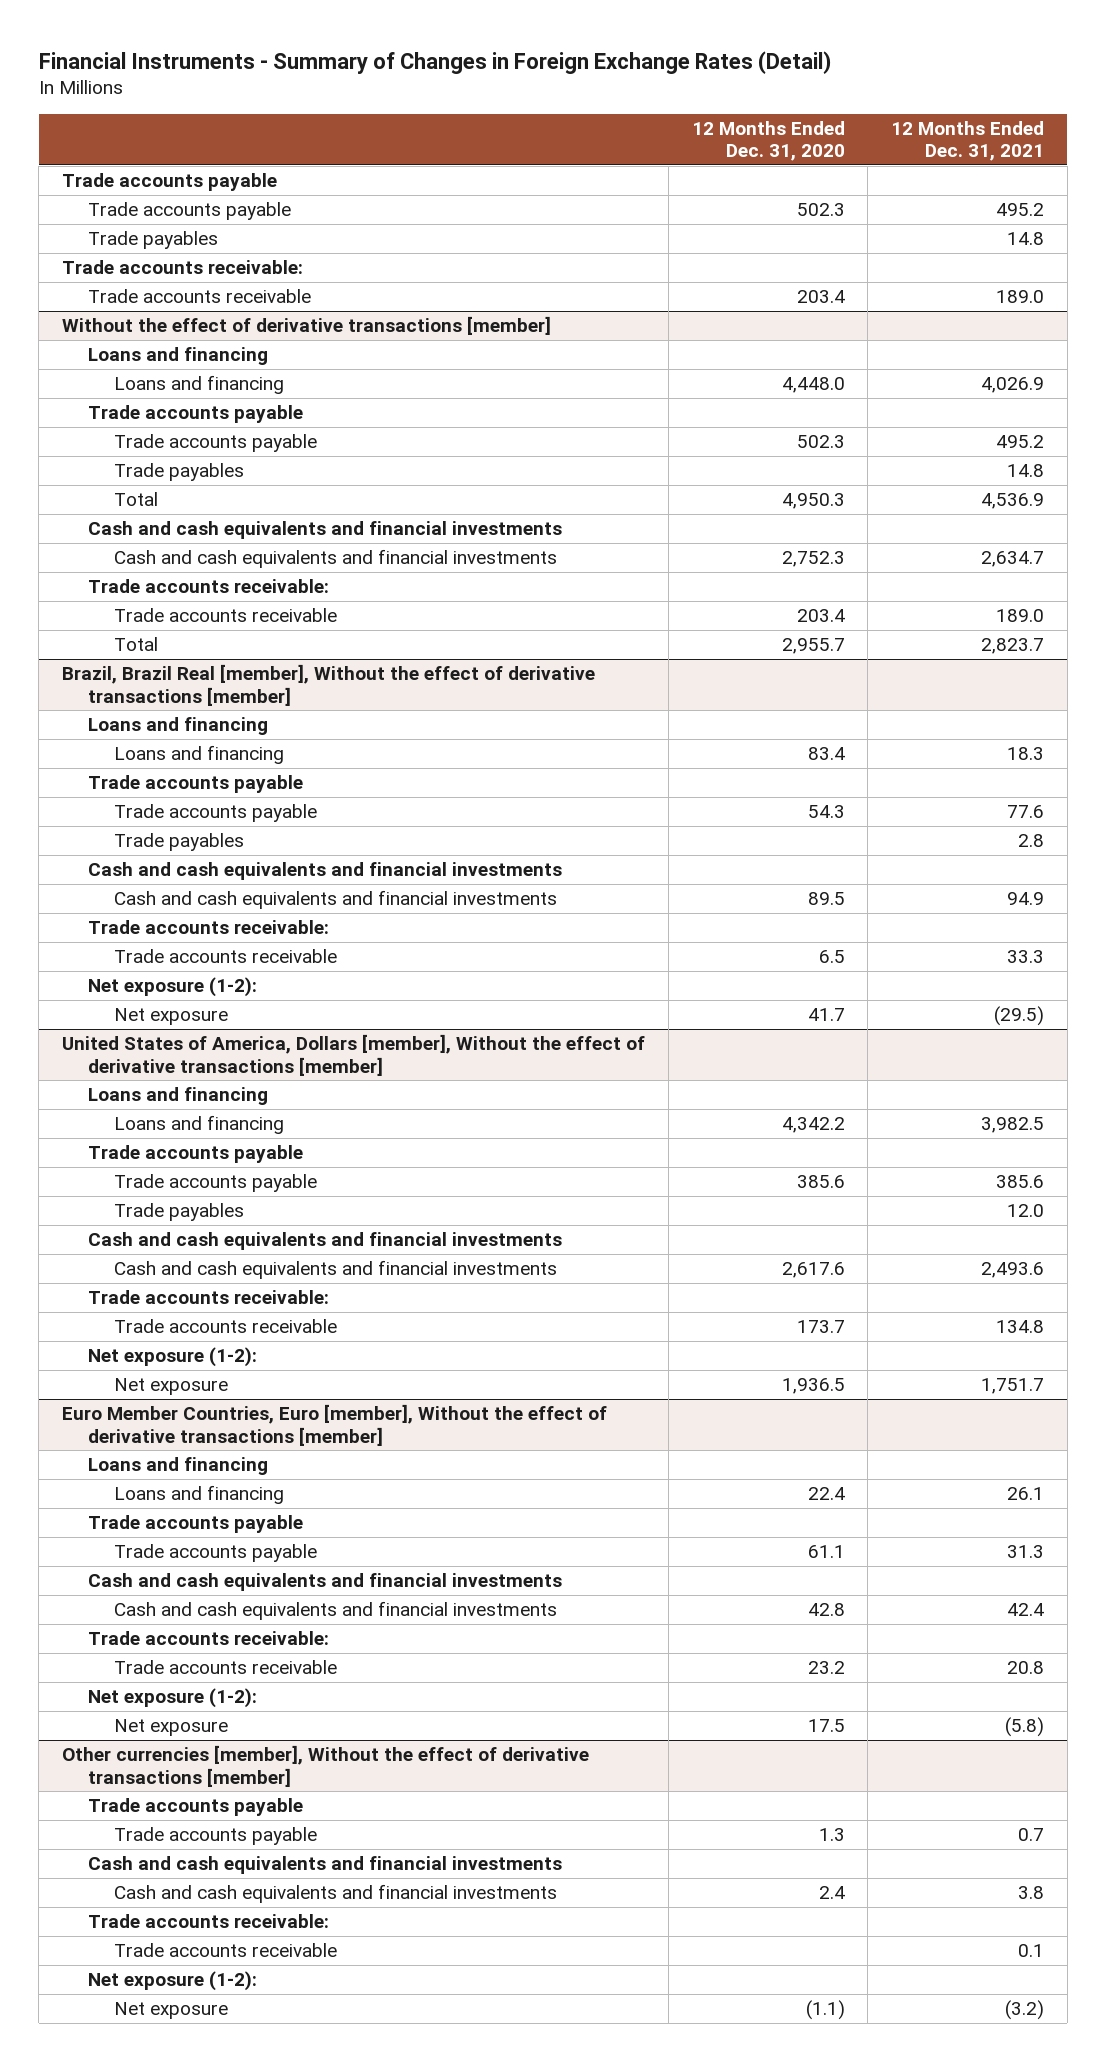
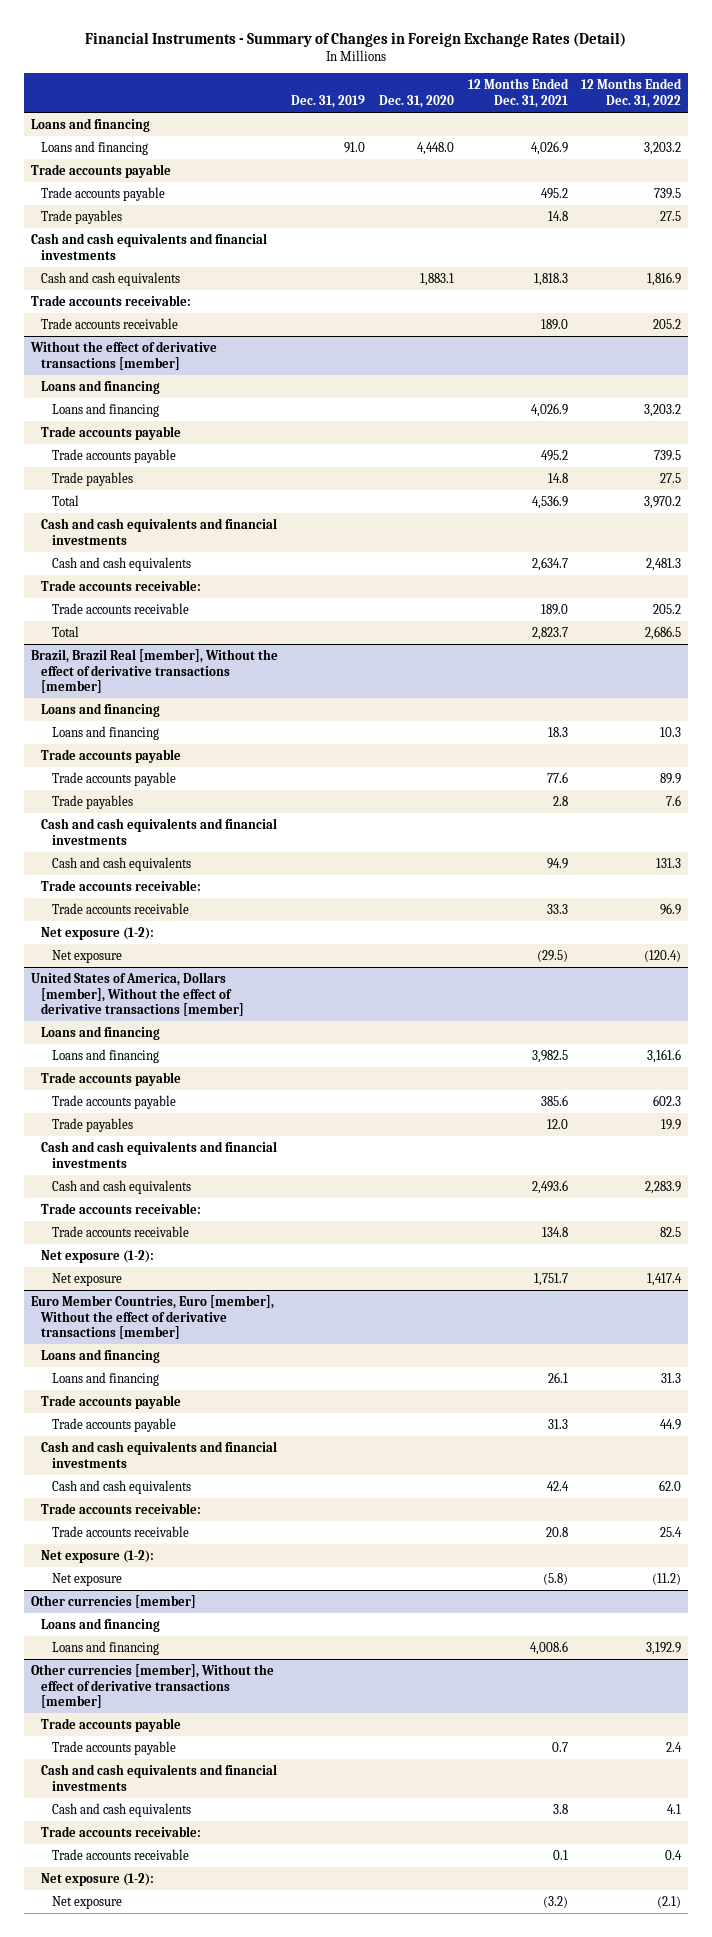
[691,120,845,162] 12 Months Ended Dec. 31, 2020 -> none
none -> [291,95,366,109] Dec. 31, 2019
none -> [379,95,455,109] Dec. 31, 2020
none -> [581,78,683,109] 12 Months Ended Dec. 31, 2022
none -> [30,117,150,132] Loans and financing
none -> [41,140,149,155] Loans and financing
none -> [30,232,267,260] Cash and cash equivalents and financial investments
none -> [41,271,181,286] Cash and cash equivalents
[113,549,557,569] Cash and cash equivalents and financial investments -> [51,556,191,571] Cash and cash equivalents
[113,890,557,910] Cash and cash equivalents and financial investments -> [51,856,191,871] Cash and cash equivalents
[113,1260,557,1280] Cash and cash equivalents and financial investments -> [51,1179,191,1194] Cash and cash equivalents
[113,1601,557,1621] Cash and cash equivalents and financial investments -> [51,1479,191,1494] Cash and cash equivalents
none -> [30,1594,196,1608] Other currencies [member]
none -> [41,1617,161,1632] Loans and financing
none -> [51,1640,159,1655] Loans and financing
[113,1884,557,1904] Cash and cash equivalents and financial investments -> [51,1802,191,1817] Cash and cash equivalents

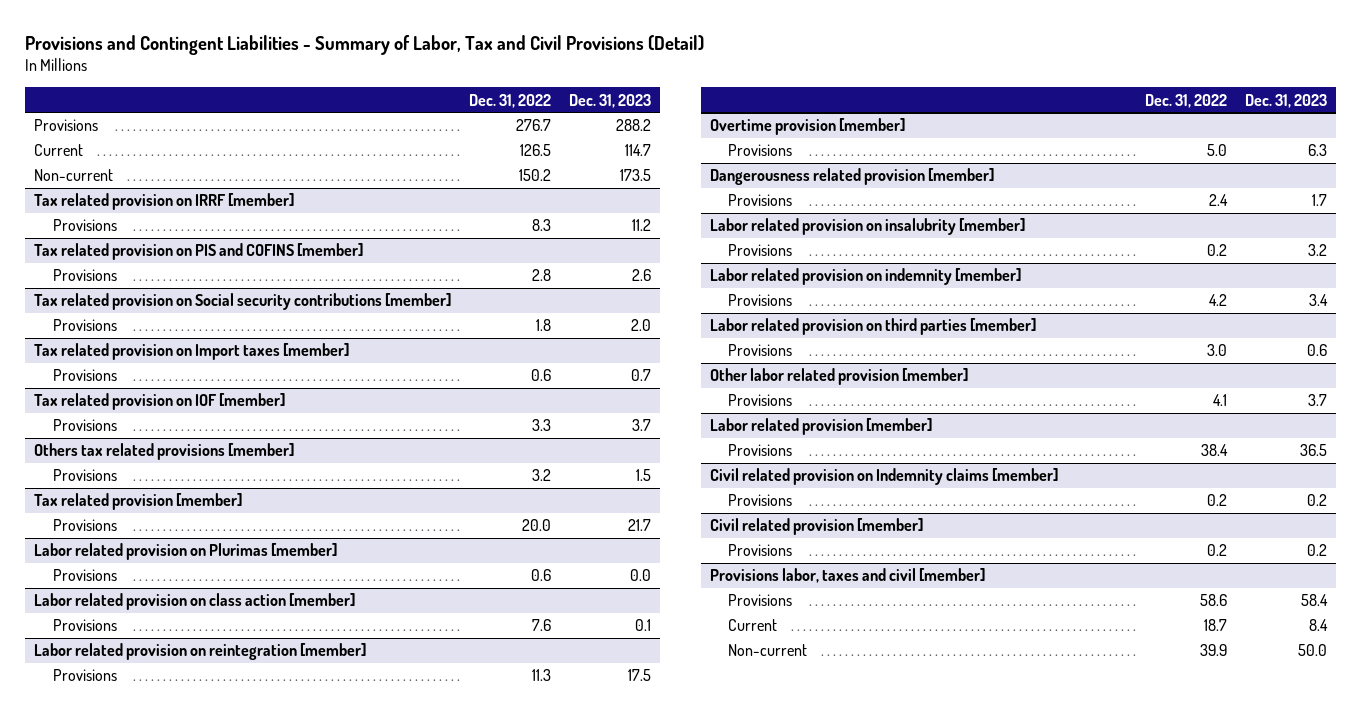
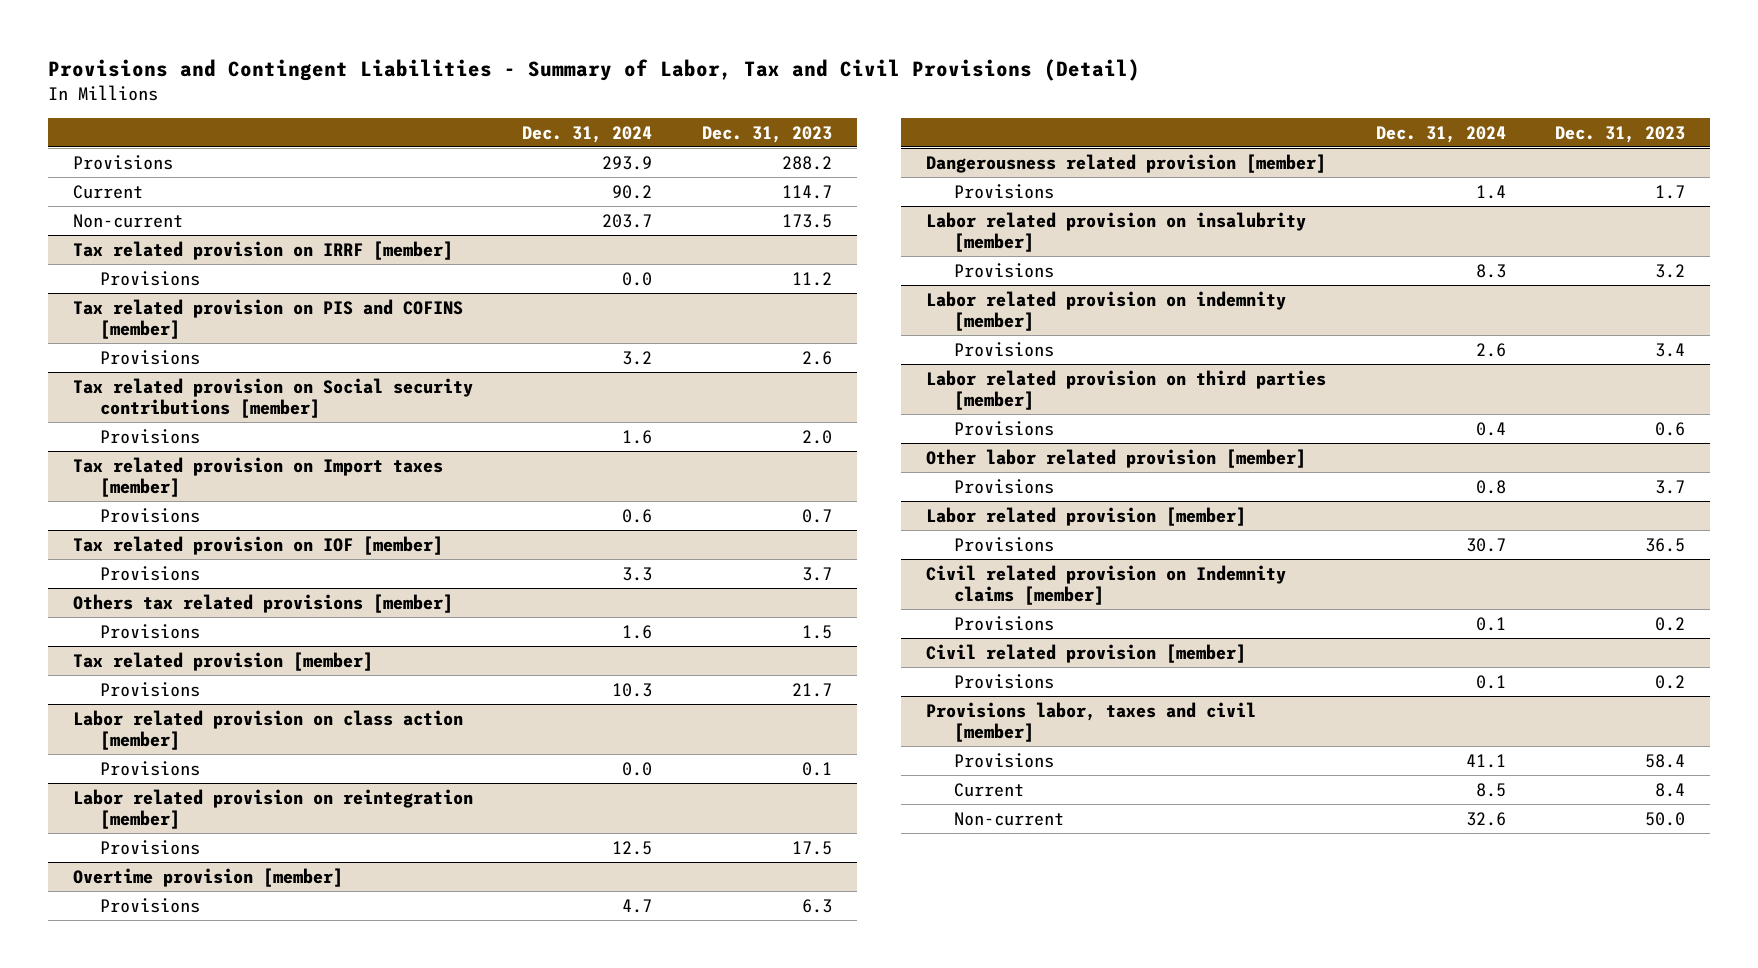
[468,93,551,108] Dec. 31, 2022 -> none
none -> [522,125,653,143] Dec. 31, 2024
[33,543,337,561] Labor related provision on Plurimas [member] -> none
[52,569,117,582] Provisions -> none

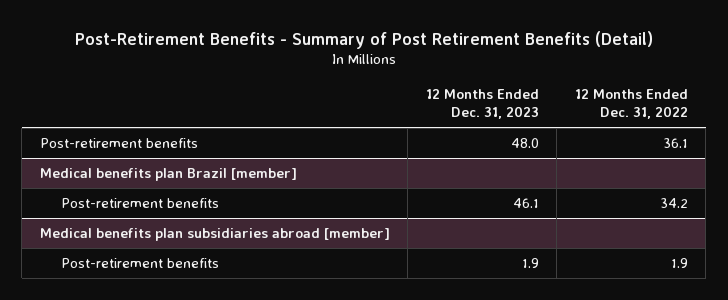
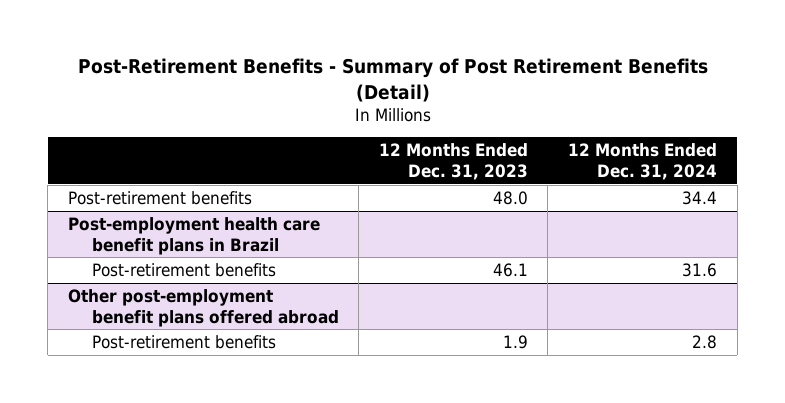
[574,88,688,120] 12 Months Ended Dec. 31, 2022 -> none
none -> [567,143,717,181] 12 Months Ended Dec. 31, 2024
[39,167,297,181] Medical benefits plan Brazil [member] -> [68,216,321,255] Post-employment health care benefit plans in Brazil
[39,227,390,241] Medical benefits plan subsidiaries abroad [member] -> [68,288,339,327] Other post-employment benefit plans offered abroad

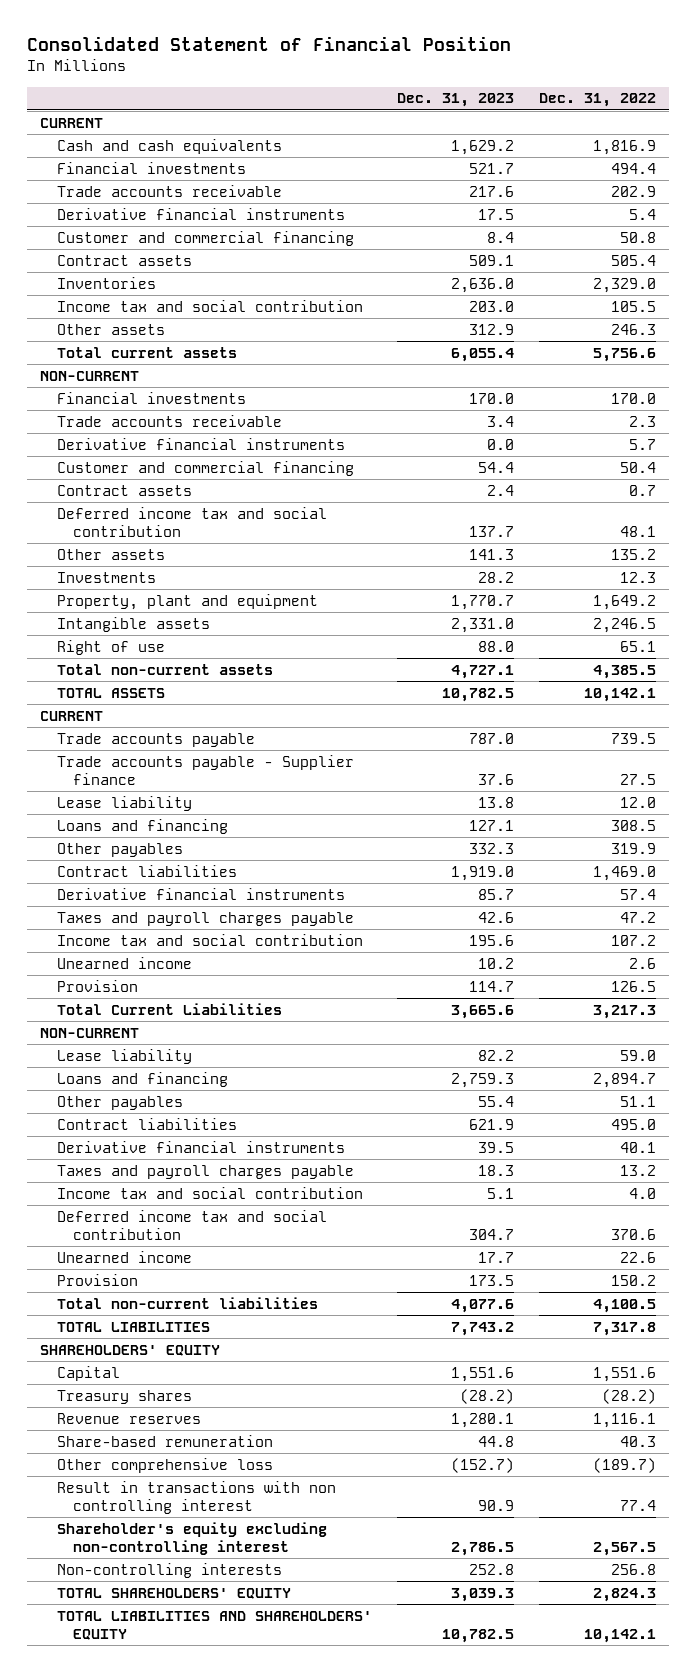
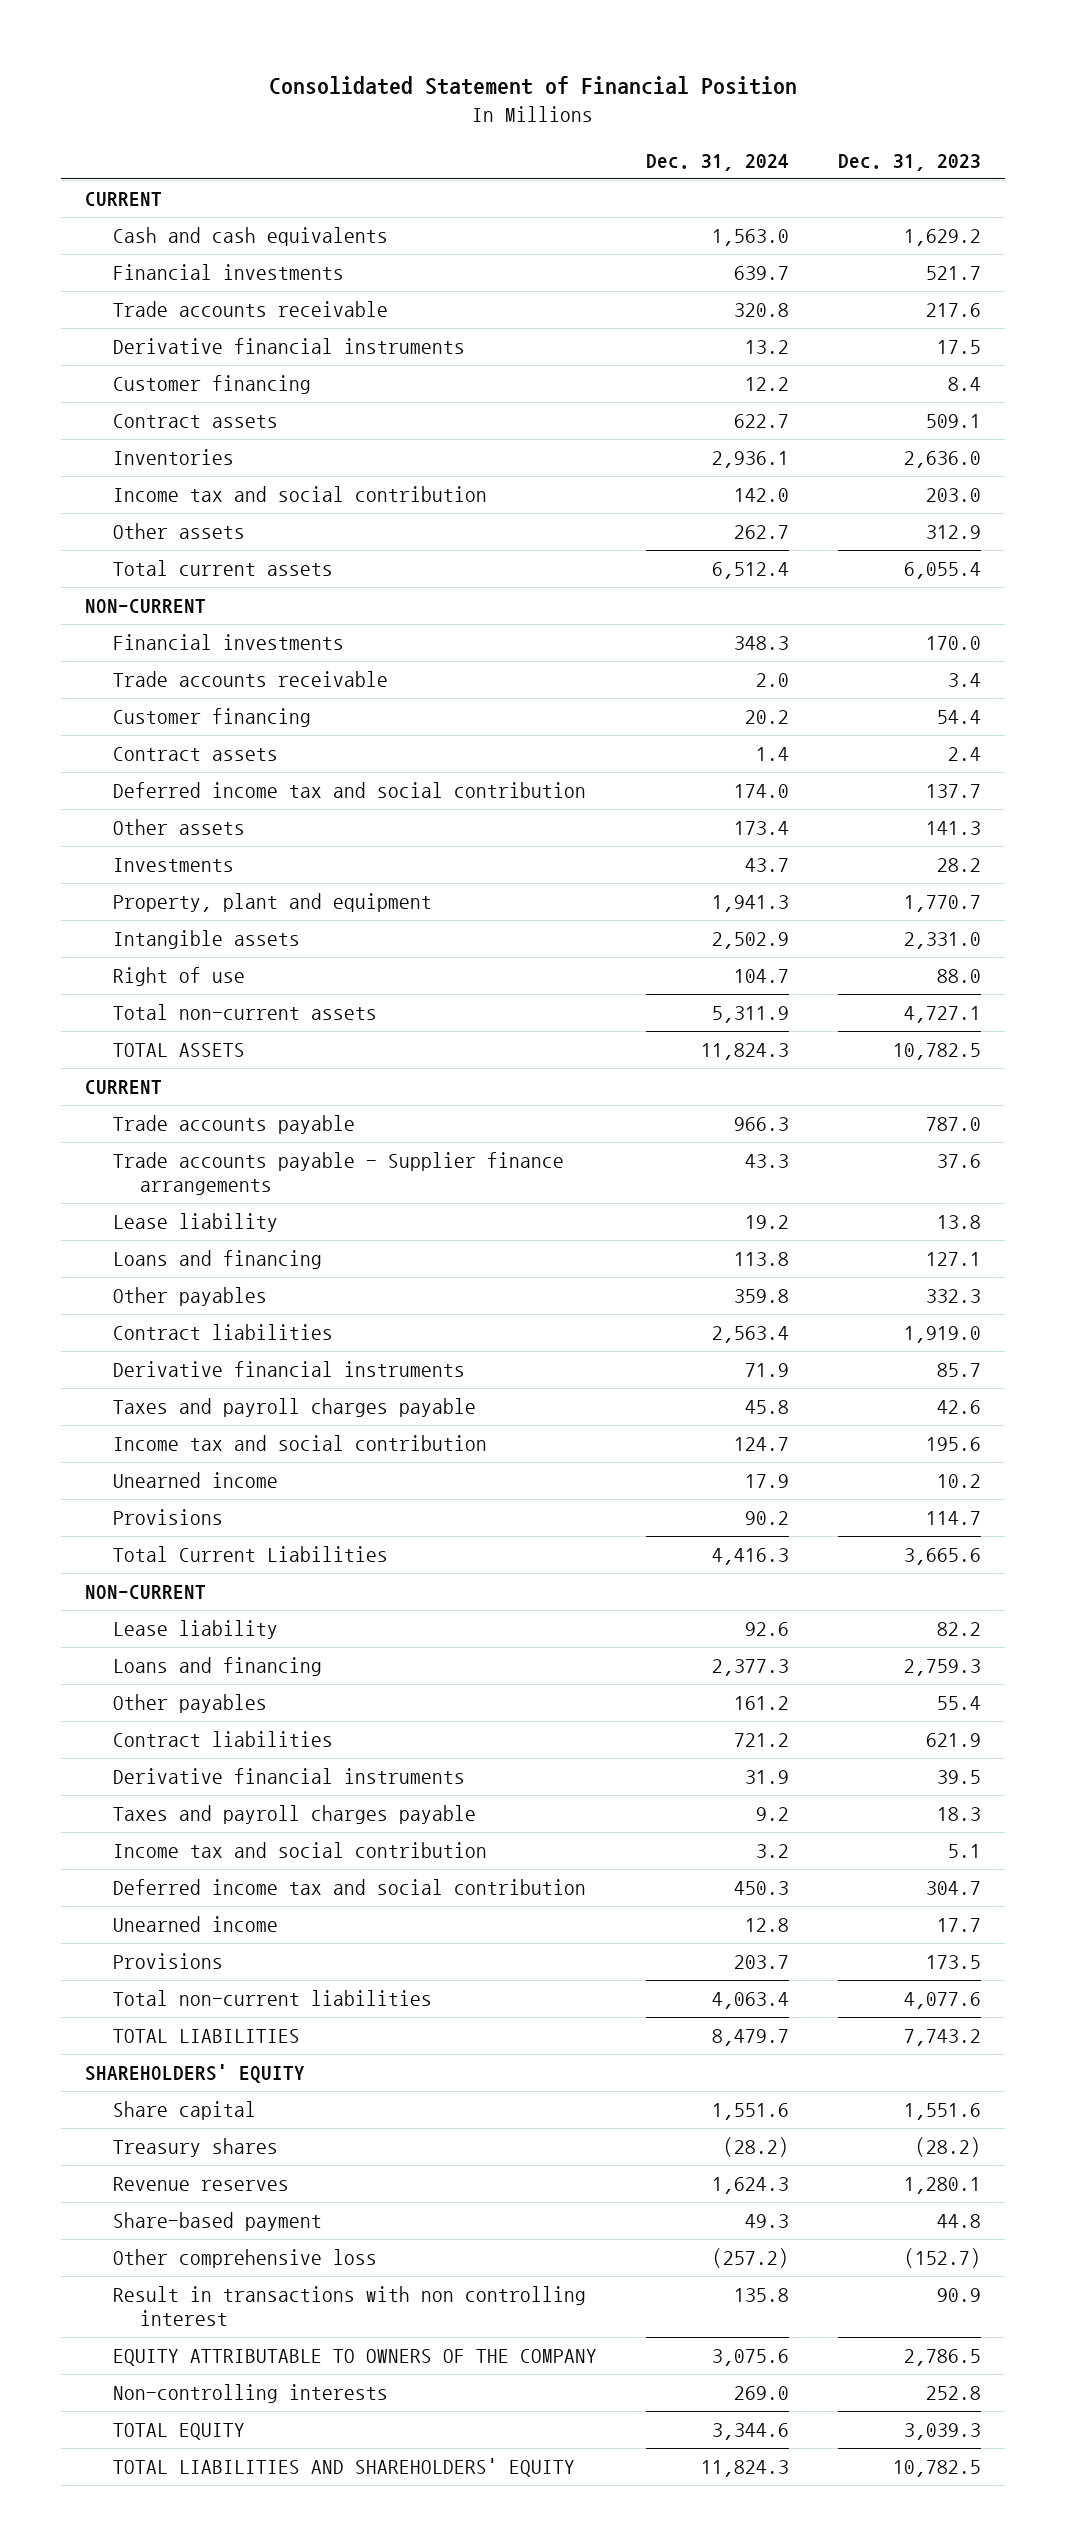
[539,93,657,108] Dec. 31, 2022 -> none
none -> [645,153,789,171] Dec. 31, 2024
[56,230,354,246] Customer and commercial financing -> [112,375,311,395] Customer financing
[56,437,345,450] Derivative financial instruments -> none
[56,460,354,476] Customer and commercial financing -> [112,708,311,728] Customer financing
[56,754,354,786] Trade accounts payable - Supplier finance -> [112,1152,564,1196] Trade accounts payable - Supplier finance arrangements
[56,979,138,992] Provision -> [112,1509,223,1526] Provisions
[56,1273,138,1286] Provision -> [112,1953,223,1970] Provisions
[56,1365,120,1381] Capital -> [112,2101,256,2121] Share capital
[56,1434,273,1447] Share-based remuneration -> [112,2212,322,2232] Share-based payment
[56,1521,327,1556] Shareholder's equity excluding non-controlling interest -> [112,2349,597,2367] EQUITY ATTRIBUTABLE TO OWNERS OF THE COMPANY
[56,1587,291,1599] TOTAL SHAREHOLDERS' EQUITY -> [112,2423,245,2441] TOTAL EQUITY

